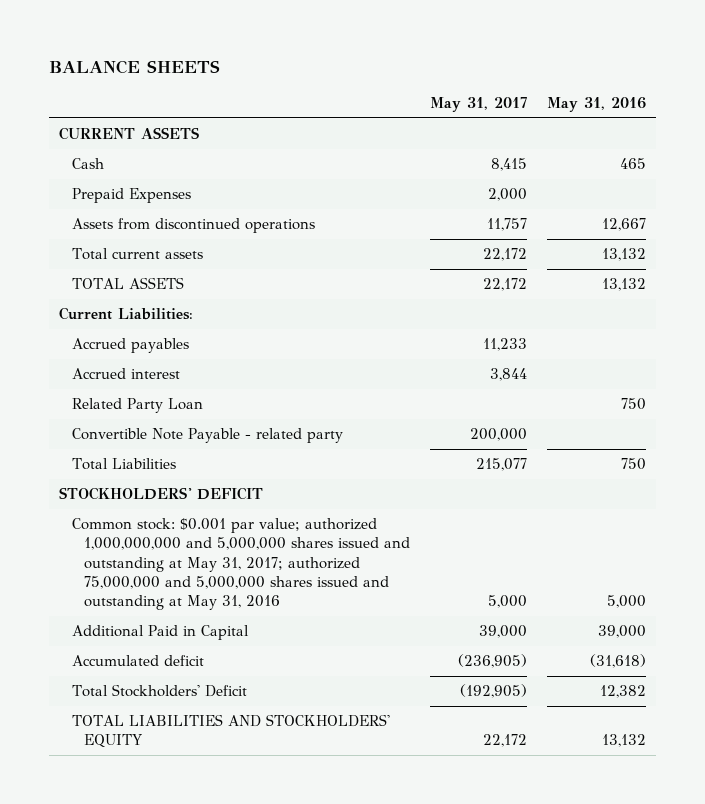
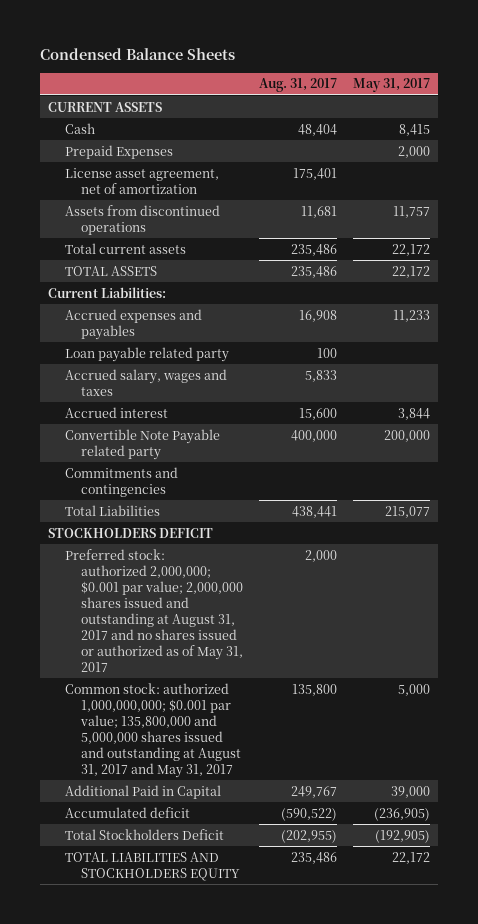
[49,59,221,74] BALANCE SHEETS -> [40,47,236,60] Condensed Balance Sheets
[547,96,647,112] May 31, 2016 -> none
none -> [259,78,338,93] Aug. 31, 2017
none -> [64,167,219,194] License asset agreement, net of amortization
[71,338,189,354] Accrued payables -> [64,308,202,340] Accrued expenses and payables
none -> [64,346,229,362] Loan payable related party
none -> [64,368,227,396] Accrued salary, wages and taxes
[71,398,203,414] Related Party Loan -> none
[71,428,343,444] Convertible Note Payable - related party -> [64,428,220,460] Convertible Note Payable related party
none -> [64,466,178,497] Commitments and contingencies
[59,487,264,501] STOCKHOLDERS' DEFICIT -> [47,527,213,538] STOCKHOLDERS DEFICIT
none -> [64,548,244,672] Preferred stock: authorized 2,000,000; $0.001 par value; 2,000,000 shares issued and outstanding at August 31, 2017 and no shares issued or authorized as of May 31, 2017
[71,518,411,610] Common stock: $0.001 par value; authorized 1,000,000,000 and 5,000,000 shares issued and outstanding at May 31, 2017; authorized 75,000,000 and 5,000,000 shares issued and outstanding at May 31, 2016 -> [64,682,242,778] Common stock: authorized 1,000,000,000; $0.001 par value; 135,800,000 and 5,000,000 shares issued and outstanding at August 31, 2017 and May 31, 2017
[71,684,247,698] Total Stockholders' Deficit -> [64,828,224,840] Total Stockholders Deficit
[71,714,390,749] TOTAL LIABILITIES AND STOCKHOLDERS' EQUITY -> [64,851,241,881] TOTAL LIABILITIES AND STOCKHOLDERS EQUITY

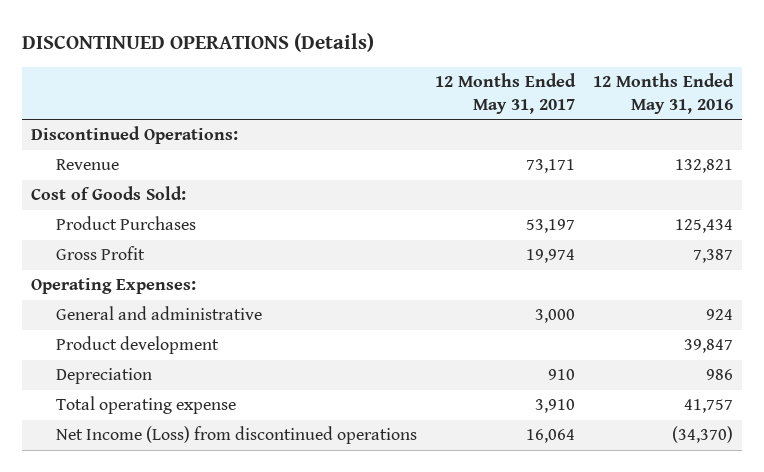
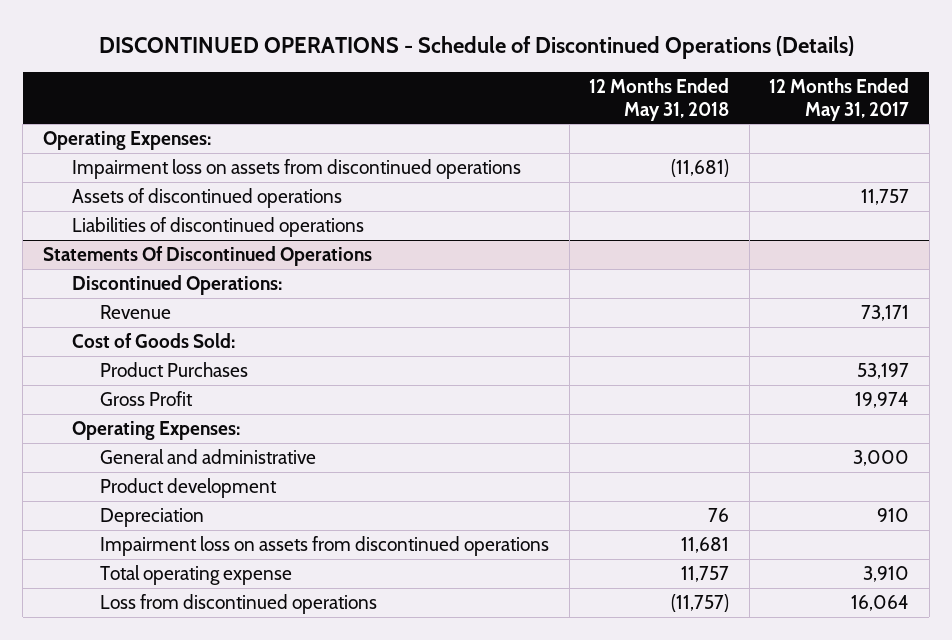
[21,33,374,53] DISCONTINUED OPERATIONS (Details) -> [98,35,854,59] DISCONTINUED OPERATIONS - Schedule of Discontinued Operations (Details)
[593,73,735,115] 12 Months Ended May 31, 2016 -> none
none -> [589,77,730,121] 12 Months Ended May 31, 2018
none -> [42,131,211,151] Operating Expenses:
none -> [71,159,521,180] Impairment loss on assets from discontinued operations
none -> [71,188,342,209] Assets of discontinued operations
none -> [71,217,364,238] Liabilities of discontinued operations
none -> [42,246,372,267] Statements Of Discontinued Operations
none -> [100,536,550,557] Impairment loss on assets from discontinued operations
[56,426,418,445] Net Income (Loss) from discontinued operations -> [100,594,378,615] Loss from discontinued operations

